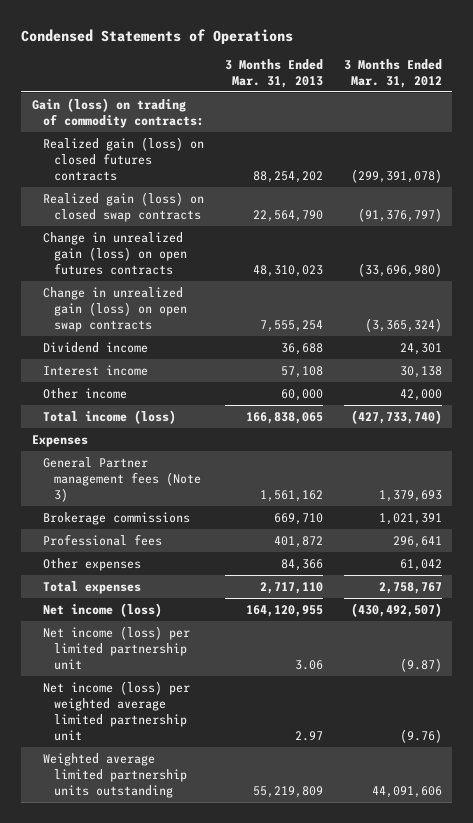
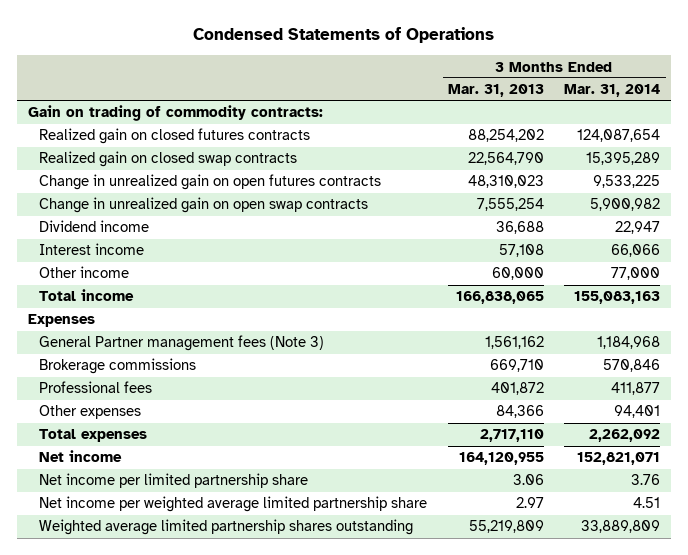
[343,58,442,89] 3 Months Ended Mar. 31, 2012 -> none
none -> [564,84,661,98] Mar. 31, 2014
[31,97,204,128] Gain (loss) on trading of commodity contracts: -> [27,105,323,122] Gain on trading of commodity contracts:
[42,136,204,182] Realized gain (loss) on closed futures contracts -> [39,128,311,145] Realized gain on closed futures contracts
[42,191,204,222] Realized gain (loss) on closed swap contracts -> [39,151,298,168] Realized gain on closed swap contracts
[42,231,187,276] Change in unrealized gain (loss) on open futures contracts -> [39,174,382,191] Change in unrealized gain on open futures contracts
[42,286,187,333] Change in unrealized gain (loss) on open swap contracts -> [39,197,369,214] Change in unrealized gain on open swap contracts
[42,409,176,424] Total income (loss) -> [39,289,135,302] Total income
[42,602,162,617] Net income (loss) -> [39,450,123,463] Net income
[42,625,190,671] Net income (loss) per limited partnership unit -> [39,473,309,489] Net income per limited partnership share
[42,680,190,742] Net income (loss) per weighted average limited partnership unit -> [39,496,428,513] Net income per weighted average limited partnership share
[42,752,187,799] Weighted average limited partnership units outstanding -> [39,519,414,536] Weighted average limited partnership shares outstanding

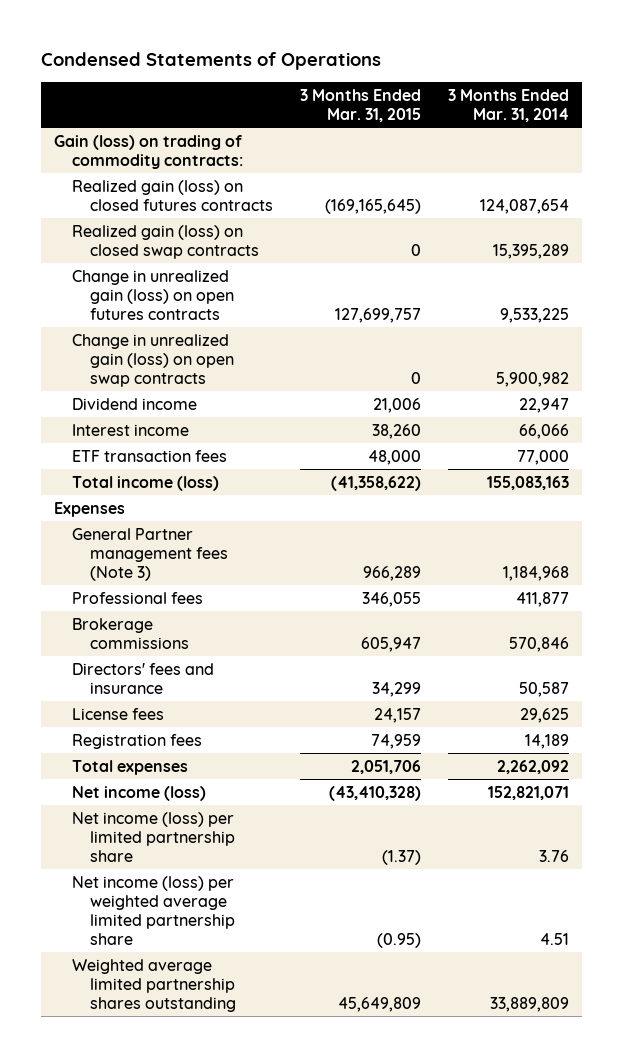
[447,84,544,98] Mar. 31, 2013 -> none
none -> [300,89,422,123] 3 Months Ended Mar. 31, 2015
[27,105,323,122] Gain on trading of commodity contracts: -> [54,134,244,169] Gain (loss) on trading of commodity contracts:
[39,128,311,145] Realized gain on closed futures contracts -> [72,179,274,211] Realized gain (loss) on closed futures contracts
[39,151,298,168] Realized gain on closed swap contracts -> [72,224,260,259] Realized gain (loss) on closed swap contracts
[39,174,382,191] Change in unrealized gain on open futures contracts -> [72,269,235,320] Change in unrealized gain (loss) on open futures contracts
[39,197,369,214] Change in unrealized gain on open swap contracts -> [72,333,235,387] Change in unrealized gain (loss) on open swap contracts
[39,266,130,279] Other income -> none
none -> [72,449,228,462] ETF transaction fees
[39,289,135,302] Total income -> [72,475,220,491] Total income (loss)
[39,405,142,420] Other expenses -> none
[39,358,197,375] Brokerage commissions -> [72,617,190,649] Brokerage commissions
none -> [72,662,215,694] Directors' fees and insurance
none -> [72,707,165,720] License fees
none -> [72,733,203,749] Registration fees
[39,450,123,463] Net income -> [72,785,207,801] Net income (loss)
[39,473,309,489] Net income per limited partnership share -> [72,811,236,862] Net income (loss) per limited partnership share
[39,496,428,513] Net income per weighted average limited partnership share -> [72,875,236,945] Net income (loss) per weighted average limited partnership share

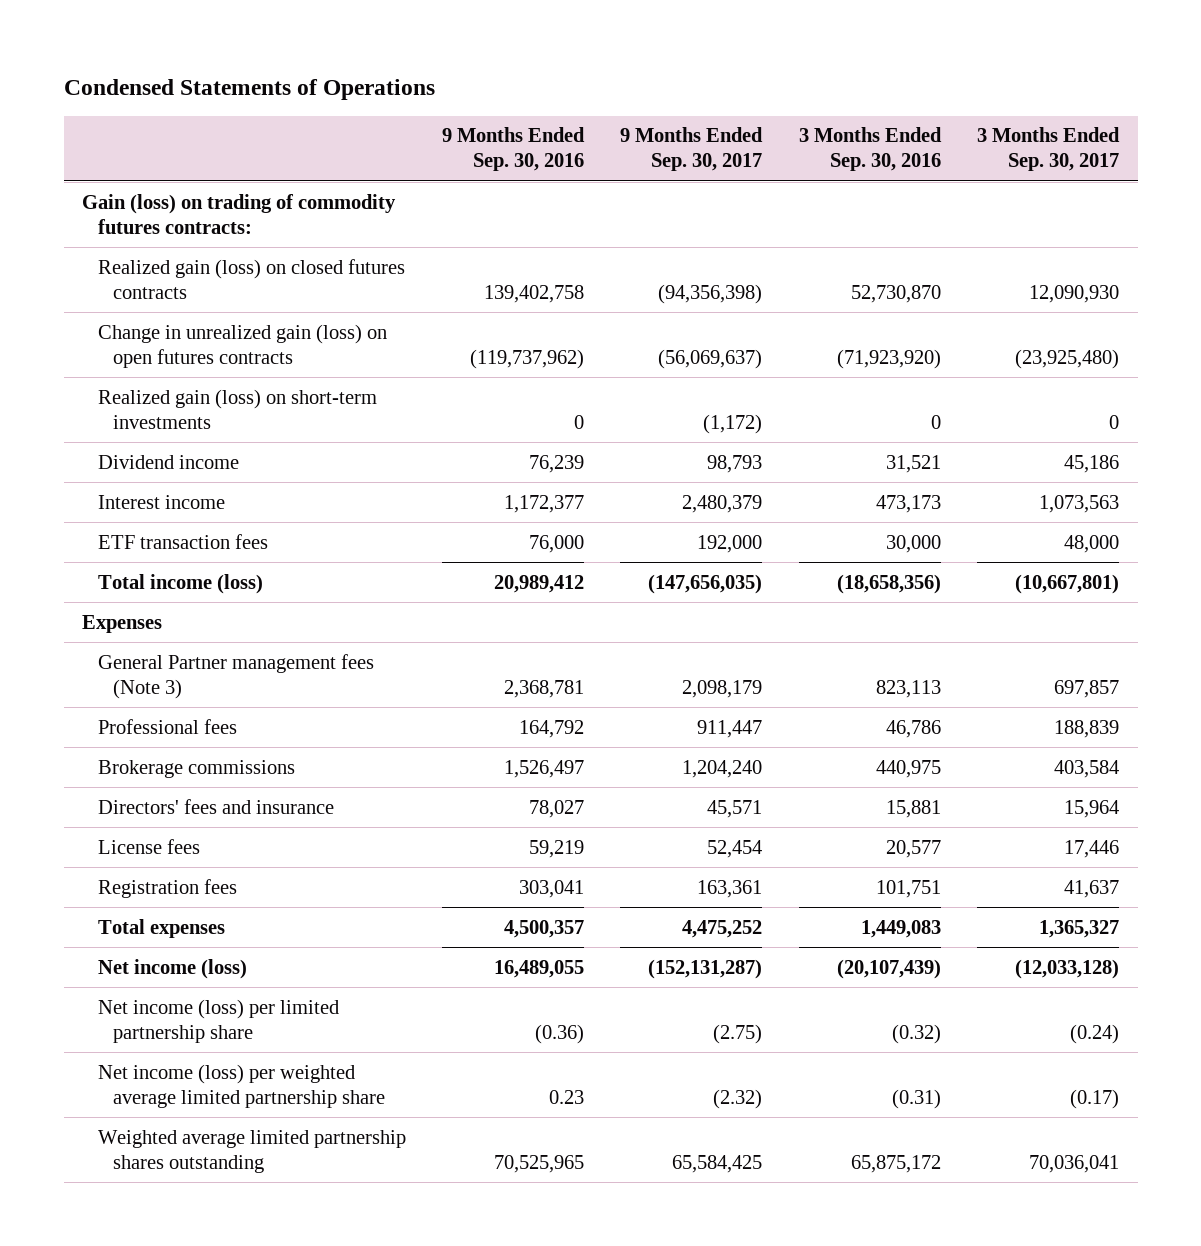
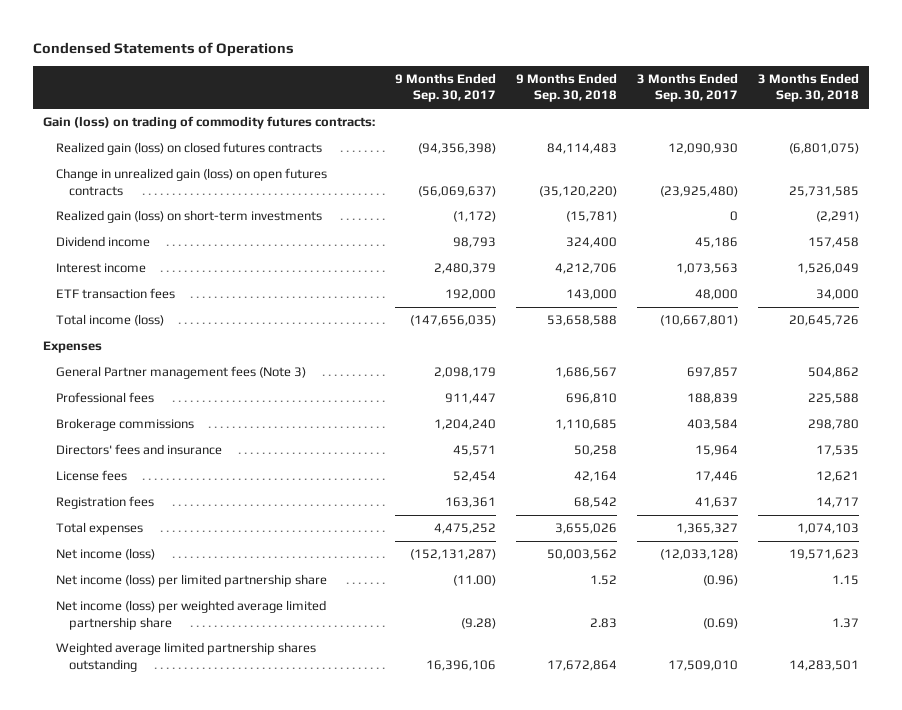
[442,127,586,172] 9 Months Ended Sep. 30, 2016 -> none
[798,127,942,172] 3 Months Ended Sep. 30, 2016 -> none
none -> [515,72,617,103] 9 Months Ended Sep. 30, 2018
none -> [757,72,859,103] 3 Months Ended Sep. 30, 2018
[713,1023,763,1044] (2.75) -> [453,575,497,587] (11.00)
[1070,1023,1120,1044] (0.24) -> [702,575,738,587] (0.96)
[713,1088,763,1109] (2.32) -> [461,617,497,629] (9.28)
[1070,1088,1120,1109] (0.17) -> [702,617,738,629] (0.69)
[672,1154,763,1173] 65,584,425 -> [426,659,497,671] 16,396,106
[1029,1154,1120,1173] 70,036,041 -> [667,659,738,671] 17,509,010

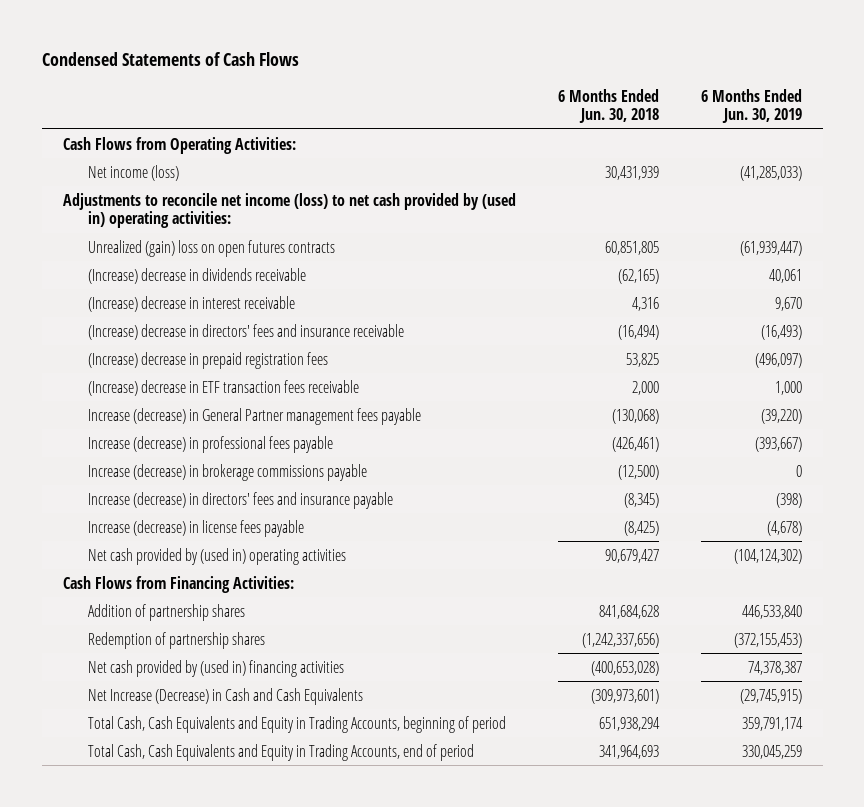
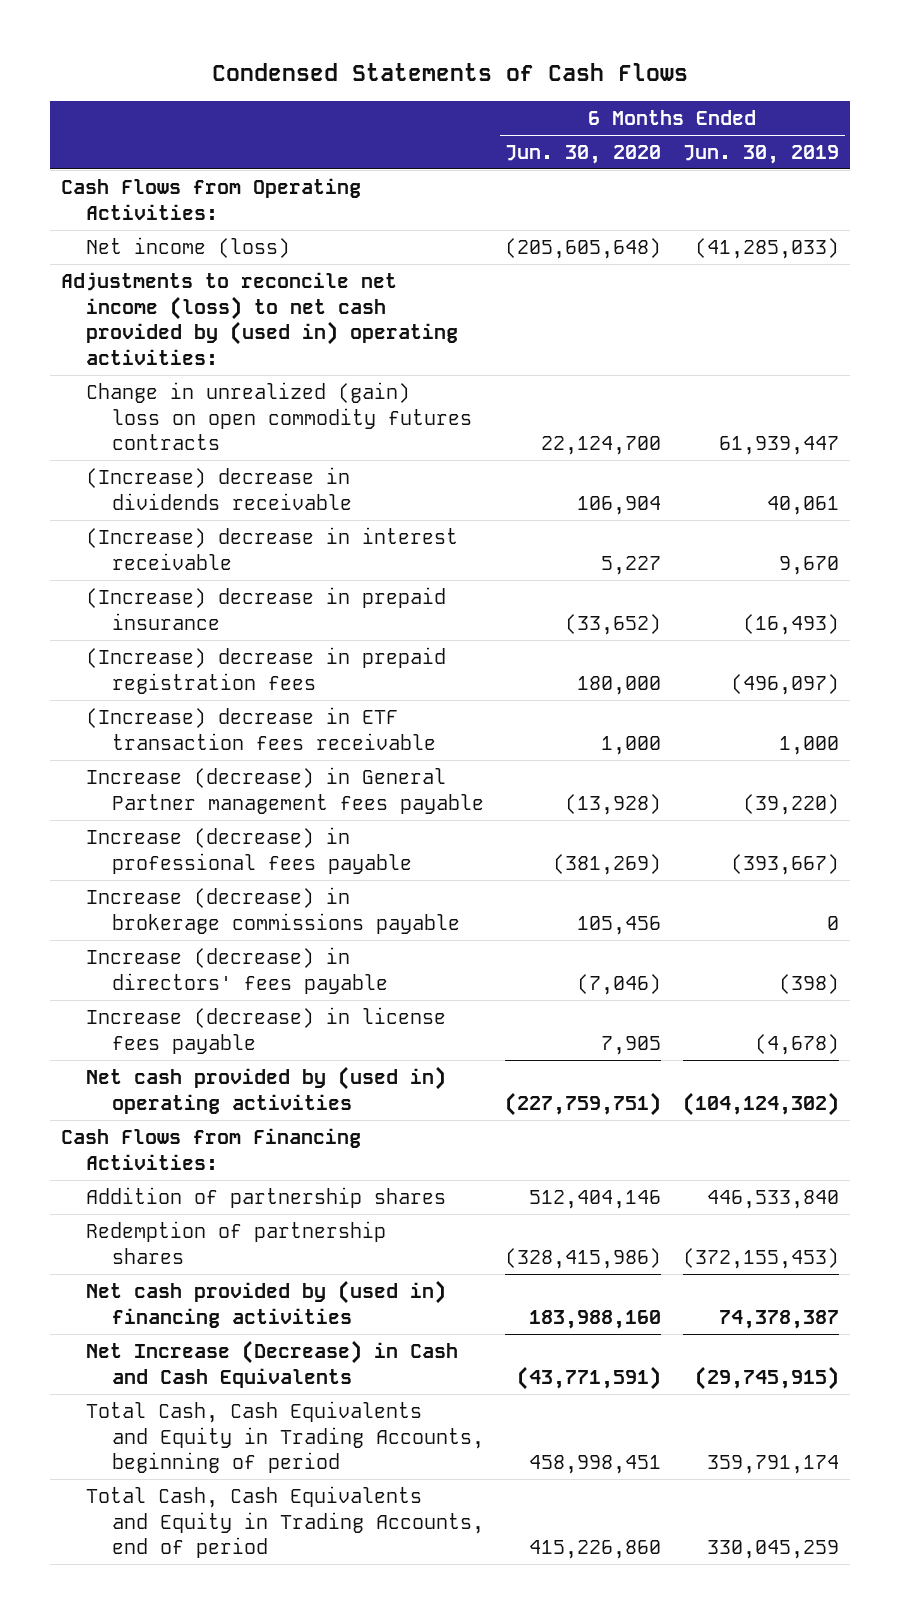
[557,88,659,123] 6 Months Ended Jun. 30, 2018 -> none
none -> [505,145,662,165] Jun. 30, 2020
[87,239,335,257] Unrealized (gain) loss on open futures contracts -> [86,381,472,451] Change in unrealized (gain) loss on open commodity futures contracts
[739,240,802,256] (61,939,447) -> [719,436,840,456] 61,939,447
[87,323,404,340] (Increase) decrease in directors' fees and insurance receivable -> [86,586,447,630] (Increase) decrease in prepaid insurance
[87,491,393,509] Increase (decrease) in directors' fees and insurance payable -> [86,946,388,994] Increase (decrease) in directors' fees payable

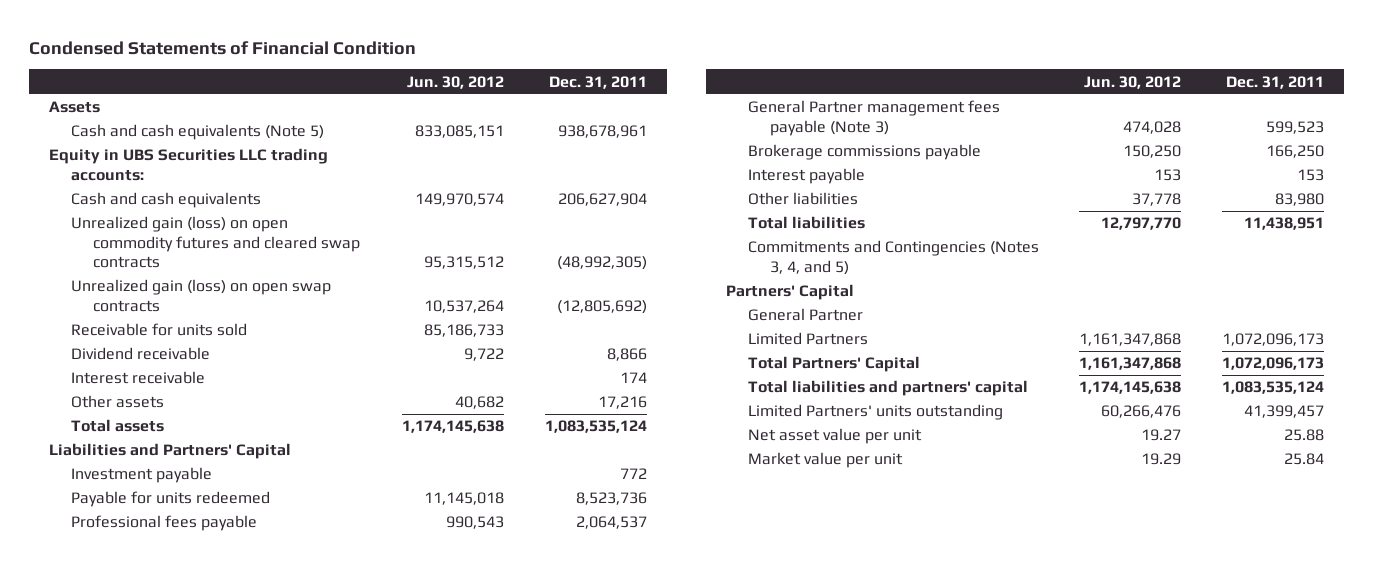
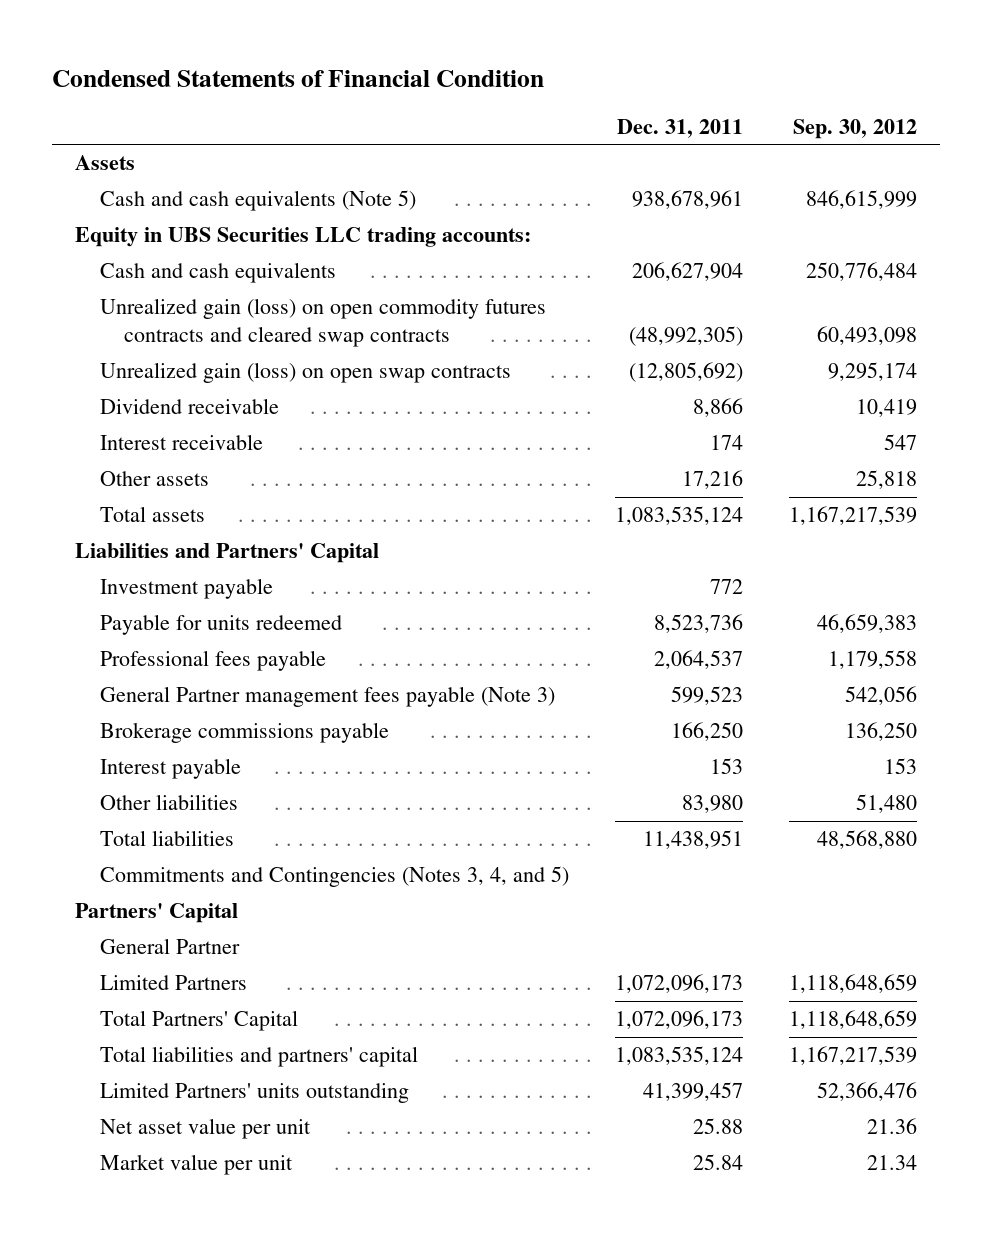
[407,75,505,89] Jun. 30, 2012 -> none
none -> [792,118,917,139] Sep. 30, 2012
[71,216,361,269] Unrealized gain (loss) on open commodity futures and cleared swap contracts -> [99,298,546,348] Unrealized gain (loss) on open commodity futures contracts and cleared swap contracts
[71,323,248,337] Receivable for units sold -> none

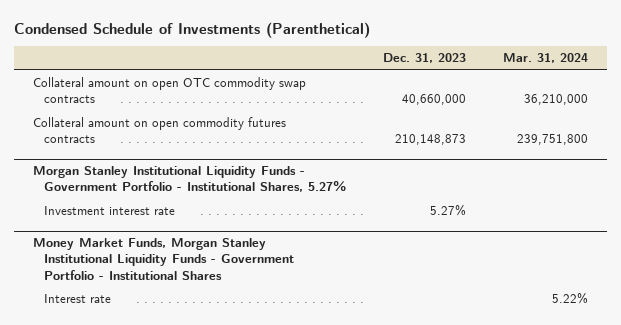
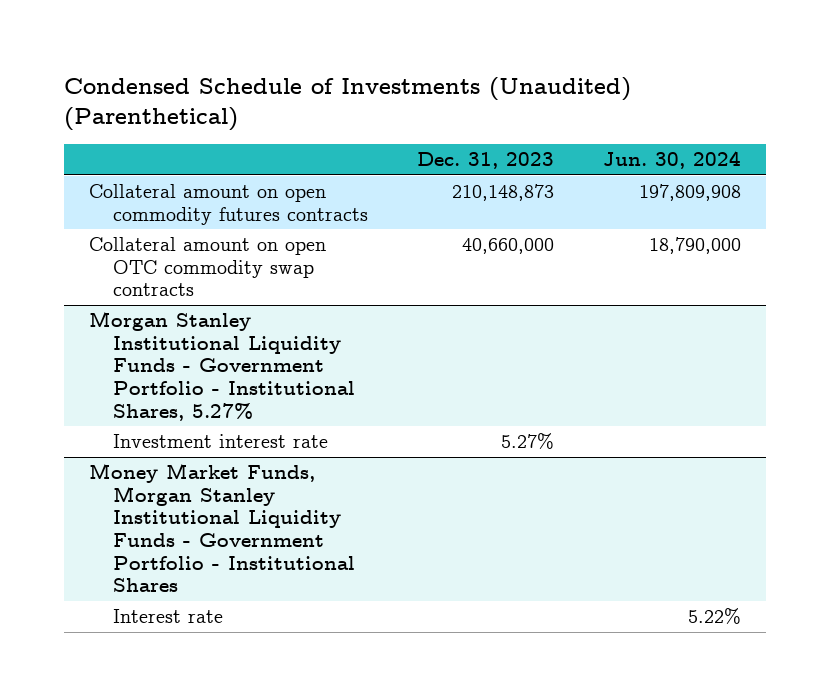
[13,21,370,38] Condensed Schedule of Investments (Parenthetical) -> [64,77,632,132] Condensed Schedule of Investments (Unaudited) (Parenthetical)
[503,53,589,64] Mar. 31, 2024 -> none
none -> [603,150,742,169] Jun. 30, 2024
[32,77,306,104] Collateral amount on open OTC commodity swap contracts -> [88,237,326,297] Collateral amount on open OTC commodity swap contracts

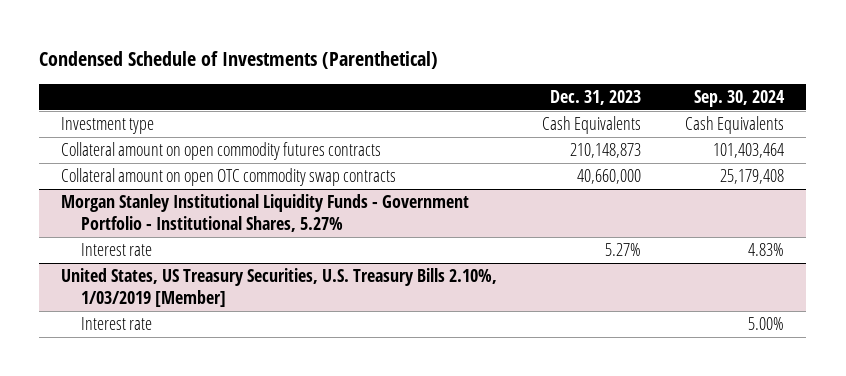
[64,77,632,132] Condensed Schedule of Investments (Unaudited) (Parenthetical) -> [39,51,439,70] Condensed Schedule of Investments (Parenthetical)
[603,150,742,169] Jun. 30, 2024 -> none
none -> [694,89,786,107] Sep. 30, 2024
none -> [61,117,155,135] Investment type
[88,463,356,593] Money Market Funds, Morgan Stanley Institutional Liquidity Funds - Government Portfolio - Institutional Shares -> none
[113,434,329,449] Investment interest rate -> [81,243,153,257] Interest rate
none -> [61,268,498,307] United States, US Treasury Securities, U.S. Treasury Bills 2.10%, 1/03/2019 [Member]

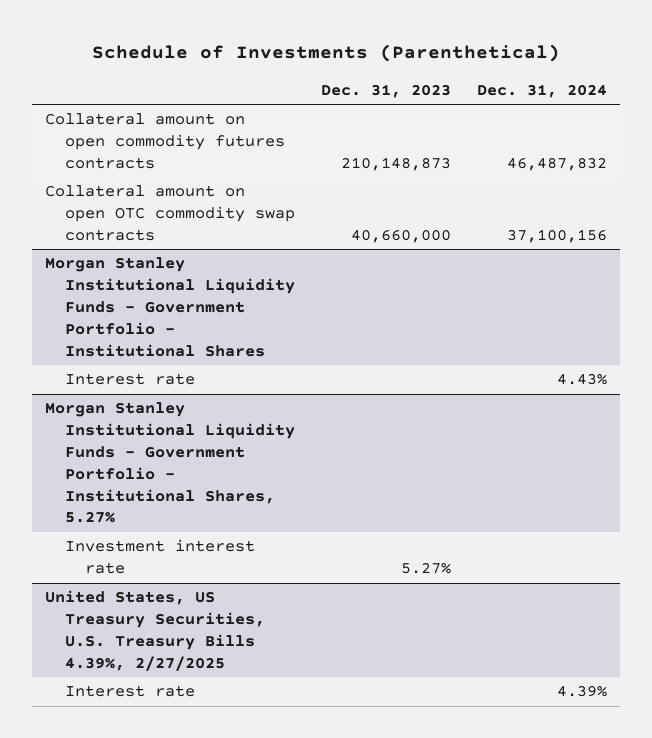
[39,51,439,70] Condensed Schedule of Investments (Parenthetical) -> [91,44,560,63] Schedule of Investments (Parenthetical)
[694,89,786,107] Sep. 30, 2024 -> none
none -> [476,83,607,98] Dec. 31, 2024
[61,117,155,135] Investment type -> none
none -> [44,257,295,357] Morgan Stanley Institutional Liquidity Funds - Government Portfolio - Institutional Shares
none -> [64,373,195,386] Interest rate
[61,268,498,307] United States, US Treasury Securities, U.S. Treasury Bills 2.10%, 1/03/2019 [Member] -> none
[81,243,153,257] Interest rate -> [64,539,255,575] Investment interest rate
none -> [44,590,265,671] United States, US Treasury Securities, U.S. Treasury Bills 4.39%, 2/27/2025

